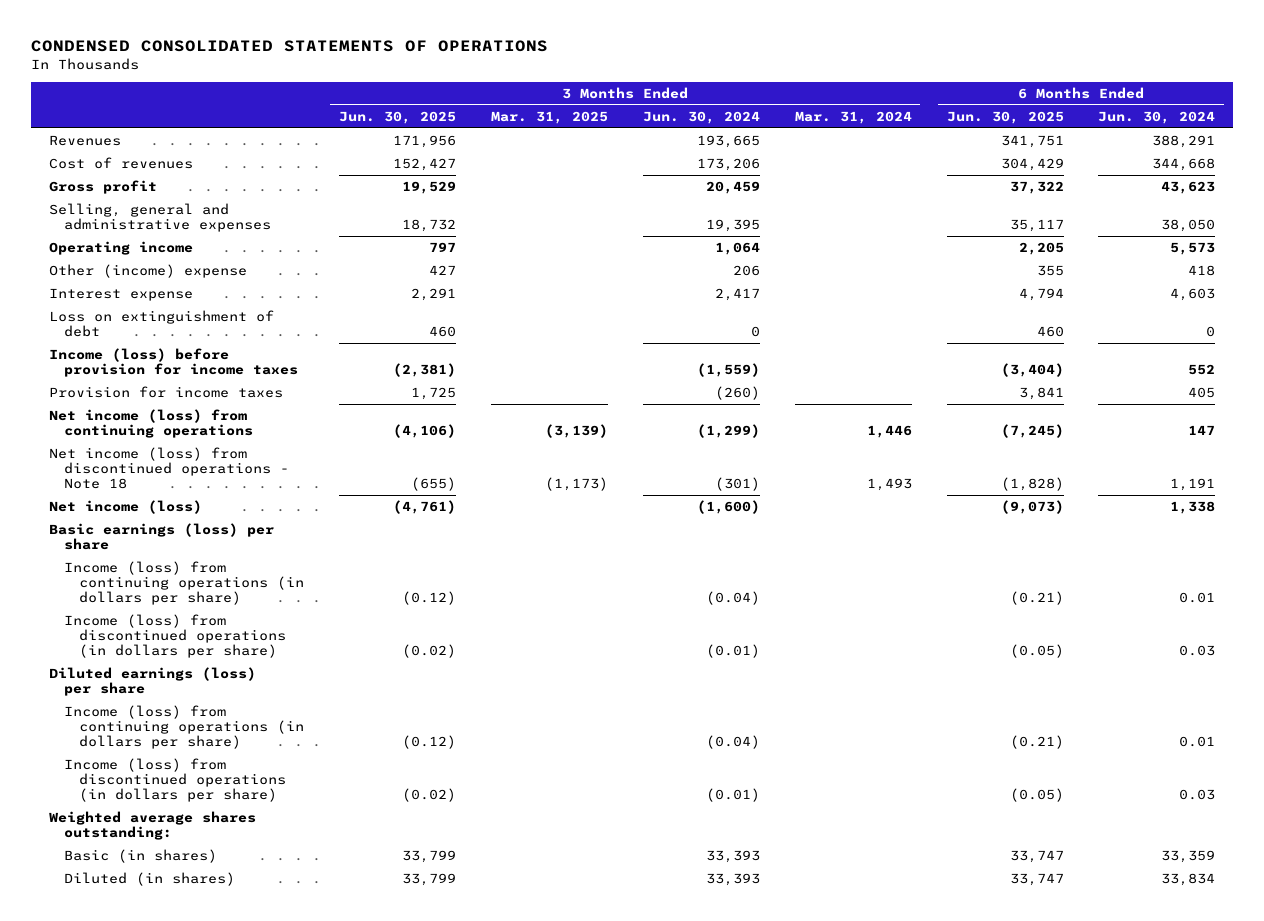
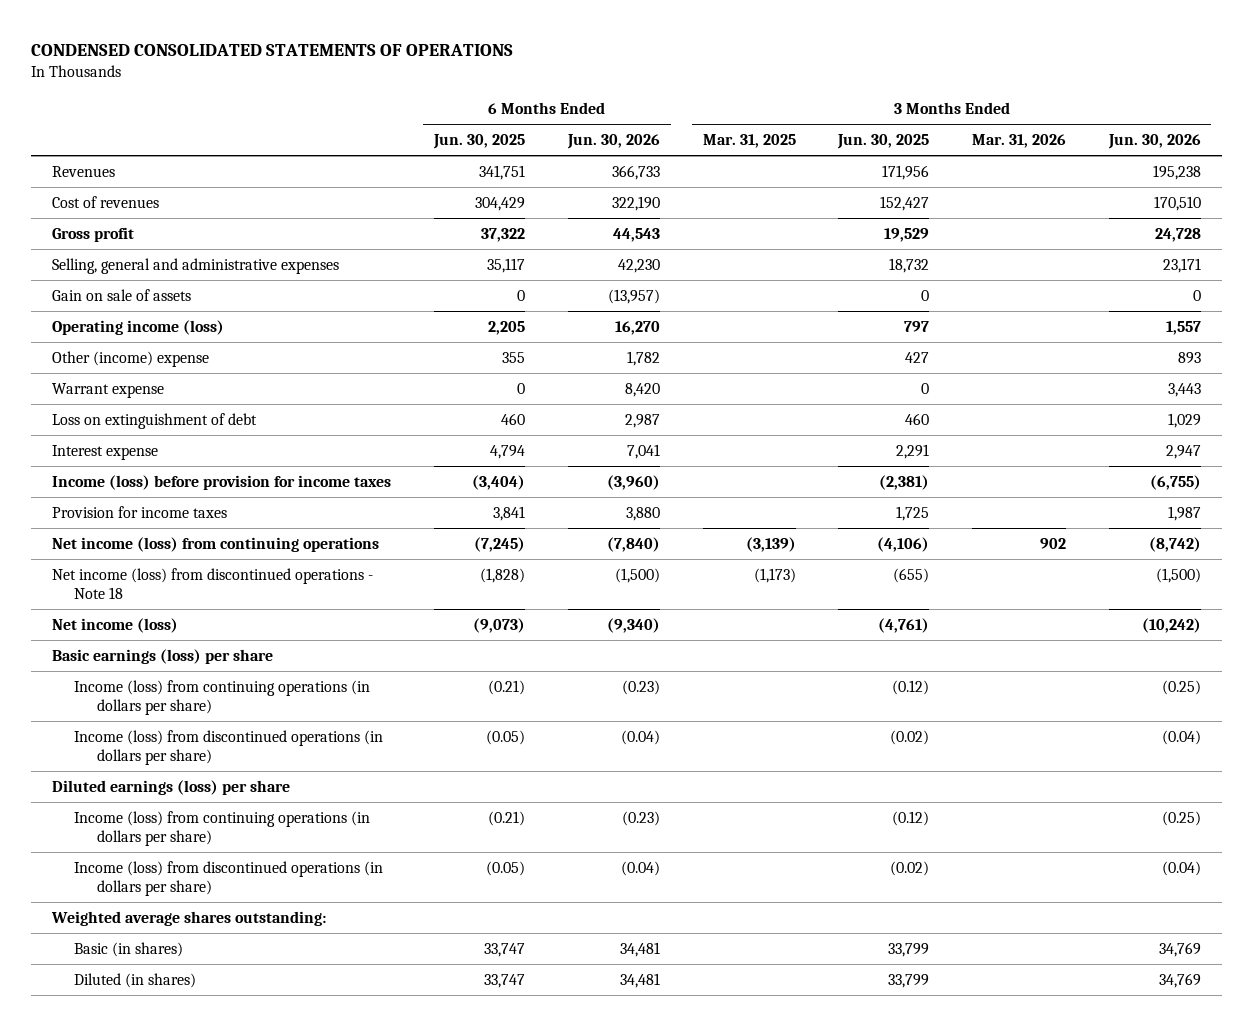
[642,110,760,124] Jun. 30, 2024 -> none
[794,110,912,124] Mar. 31, 2024 -> none
[1098,110,1216,124] Jun. 30, 2024 -> none
none -> [566,134,660,150] Jun. 30, 2026
none -> [971,134,1066,149] Mar. 31, 2026
none -> [1107,134,1201,150] Jun. 30, 2026
none -> [52,289,192,302] Gain on sale of assets
[48,241,193,256] Operating income -> [52,320,225,336] Operating income (loss)
none -> [52,383,165,399] Warrant expense
[48,288,193,302] Interest expense -> [52,445,159,461] Interest expense

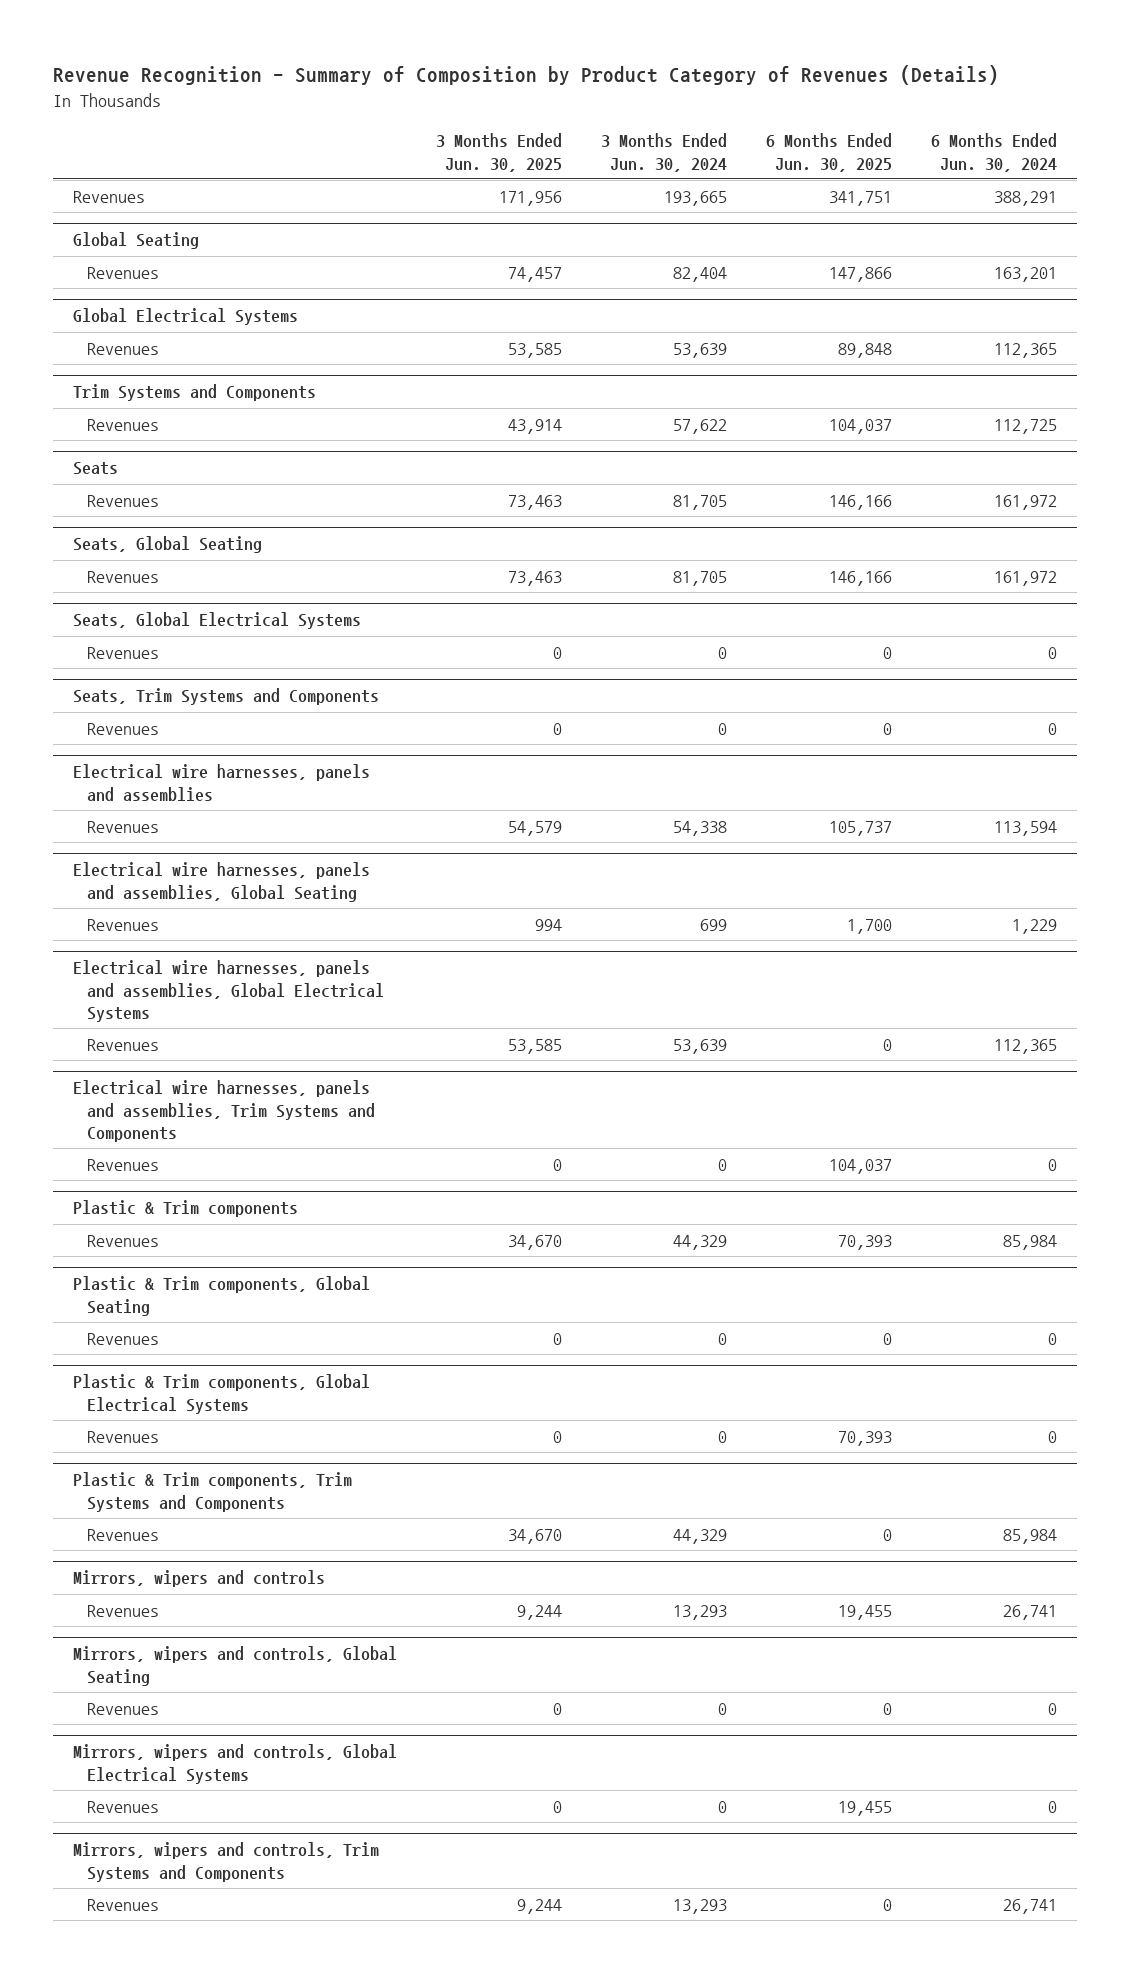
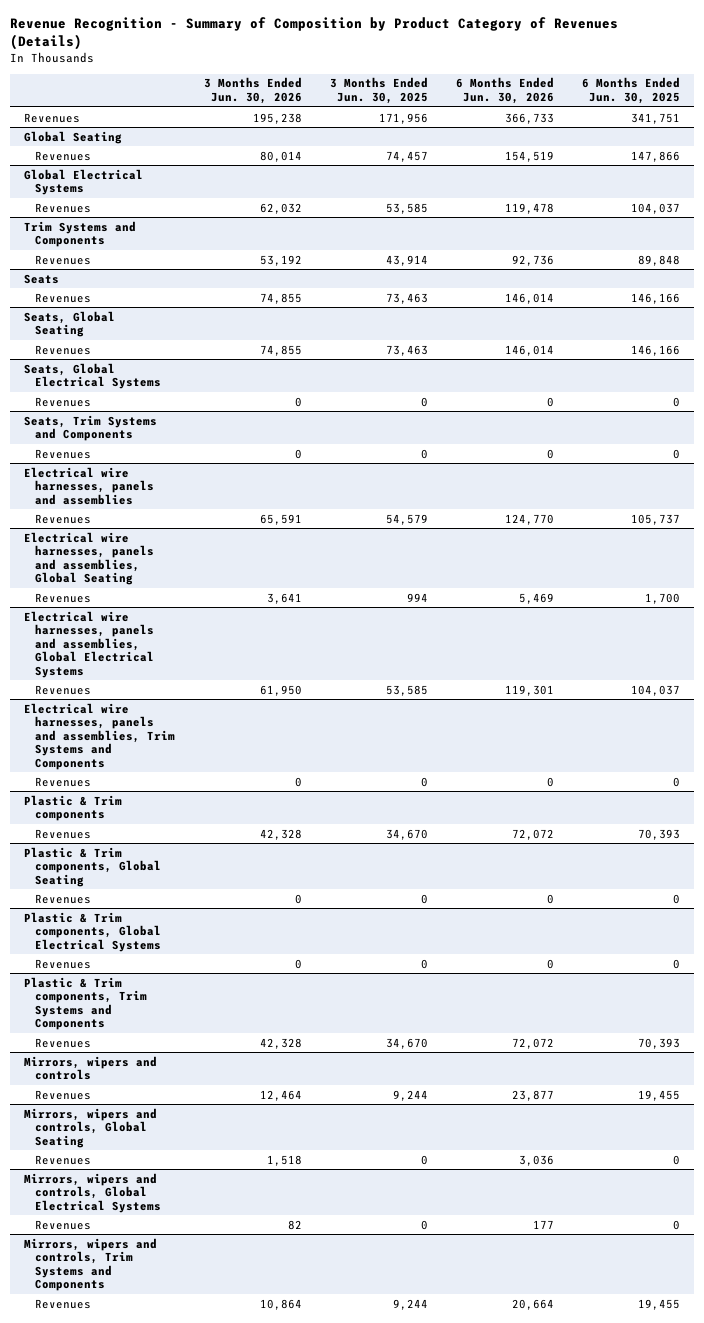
[600,133,727,172] 3 Months Ended Jun. 30, 2024 -> none
[931,133,1058,172] 6 Months Ended Jun. 30, 2024 -> none
none -> [203,77,302,105] 3 Months Ended Jun. 30, 2026
none -> [455,77,554,105] 6 Months Ended Jun. 30, 2026
[838,343,893,359] 89,848 -> [630,202,680,214] 104,037
[829,419,893,435] 104,037 -> [637,254,680,266] 89,848
[883,1039,893,1052] 0 -> [630,684,680,696] 104,037
[829,1159,893,1175] 104,037 -> [672,776,680,787] 0
[838,1431,893,1447] 70,393 -> [672,958,680,969] 0
[883,1529,893,1542] 0 -> [637,1037,680,1049] 70,393
[838,1801,893,1817] 19,455 -> [672,1219,680,1230] 0
[883,1899,893,1912] 0 -> [637,1298,680,1310] 19,455

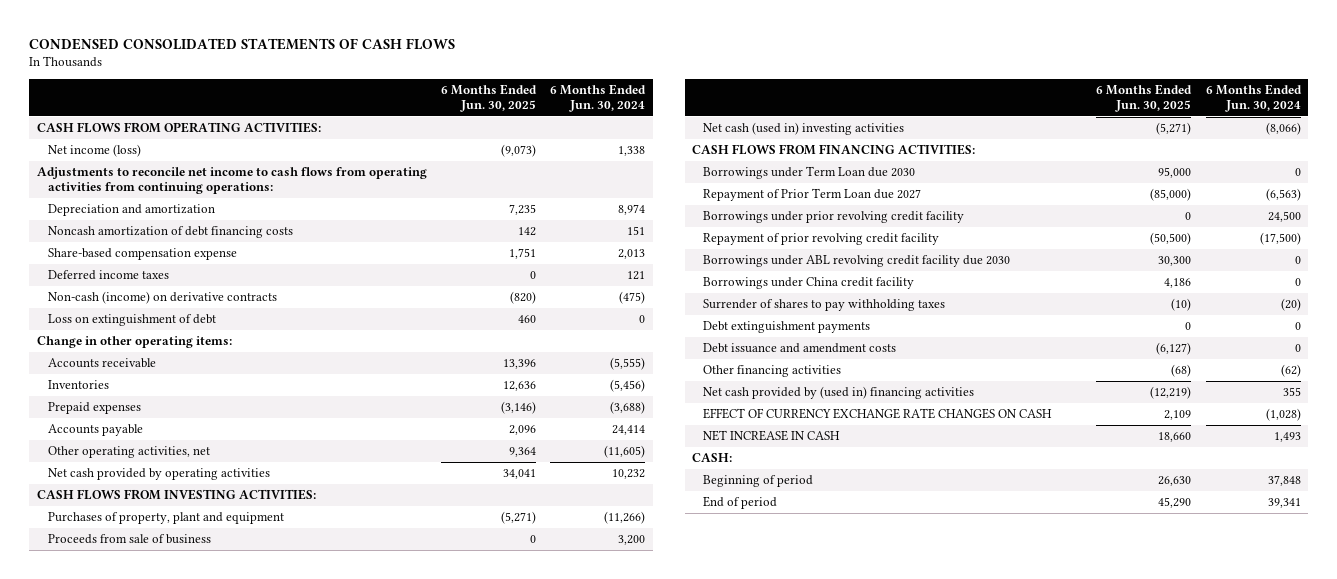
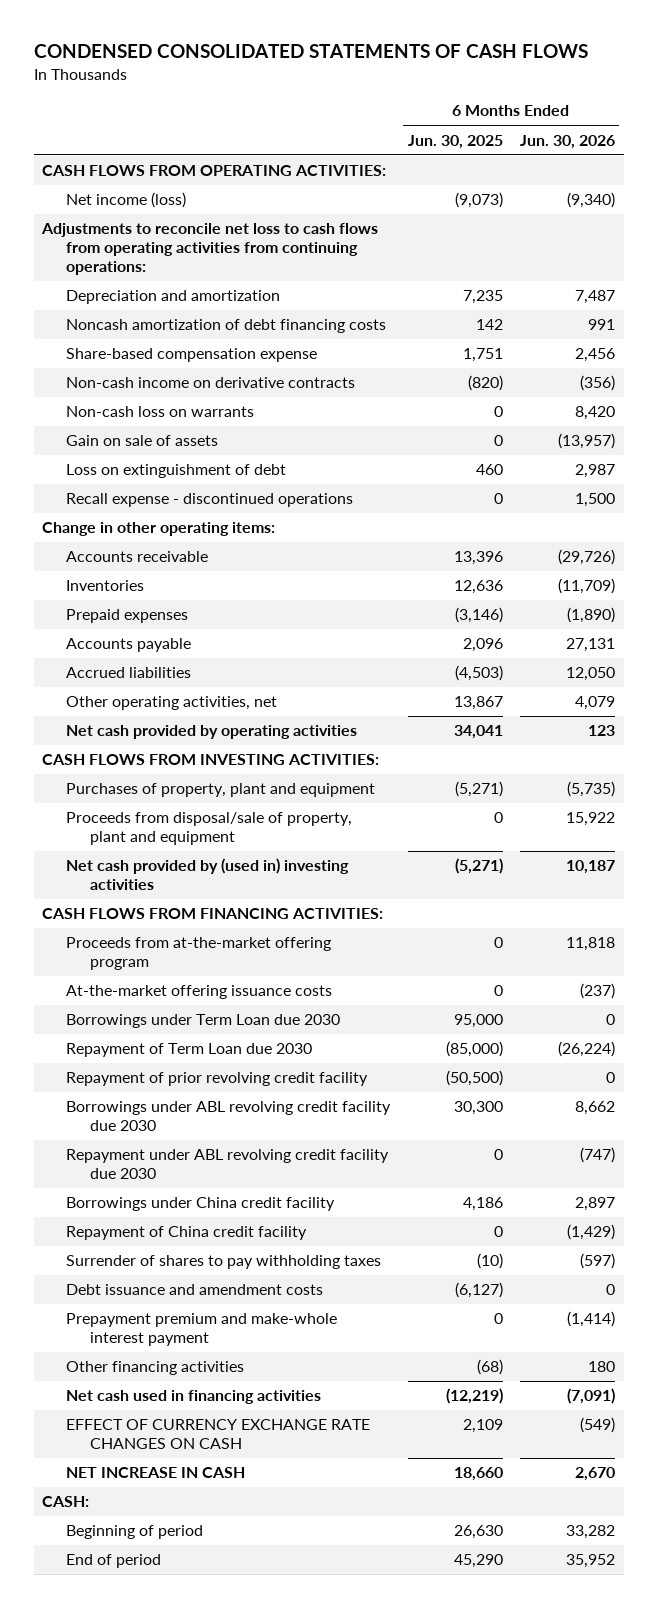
[550,84,647,113] 6 Months Ended Jun. 30, 2024 -> none
none -> [520,134,616,149] Jun. 30, 2026
[36,166,427,194] Adjustments to reconcile net income to cash flows from operating activities from continuing operations: -> [41,223,379,276] Adjustments to reconcile net loss to cash flows from operating activities from continuing operations:
[48,269,170,280] Deferred income taxes -> none
[48,290,278,304] Non-cash (income) on derivative contracts -> [66,377,356,389] Non-cash income on derivative contracts
none -> [66,406,255,418] Non-cash loss on warrants
none -> [66,435,219,447] Gain on sale of assets
none -> [66,493,354,508] Recall expense - discontinued operations
none -> [66,667,192,679] Accrued liabilities
[508,446,536,457] 9,364 -> [453,696,503,711] 13,867
[48,533,212,544] Proceeds from sale of business -> none
none -> [66,812,353,846] Proceeds from disposal/sale of property, plant and equipment
[703,121,905,135] Net cash (used in) investing activities -> [66,858,350,891] Net cash provided by (used in) investing activities
none -> [66,937,332,971] Proceeds from at-the-market offering program
none -> [66,985,333,1000] At-the-market offering issuance costs
[703,210,965,223] Borrowings under prior revolving credit facility -> none
[703,187,922,201] Repayment of Prior Term Loan due 2027 -> [66,1043,313,1058] Repayment of Term Loan due 2030
none -> [66,1149,390,1180] Repayment under ABL revolving credit facility due 2030
none -> [66,1226,308,1241] Repayment of China credit facility
[703,320,871,333] Debt extinguishment payments -> none
none -> [66,1313,338,1347] Prepayment premium and make-whole interest payment
[703,385,975,399] Net cash provided by (used in) financing activities -> [66,1390,322,1405] Net cash used in financing activities

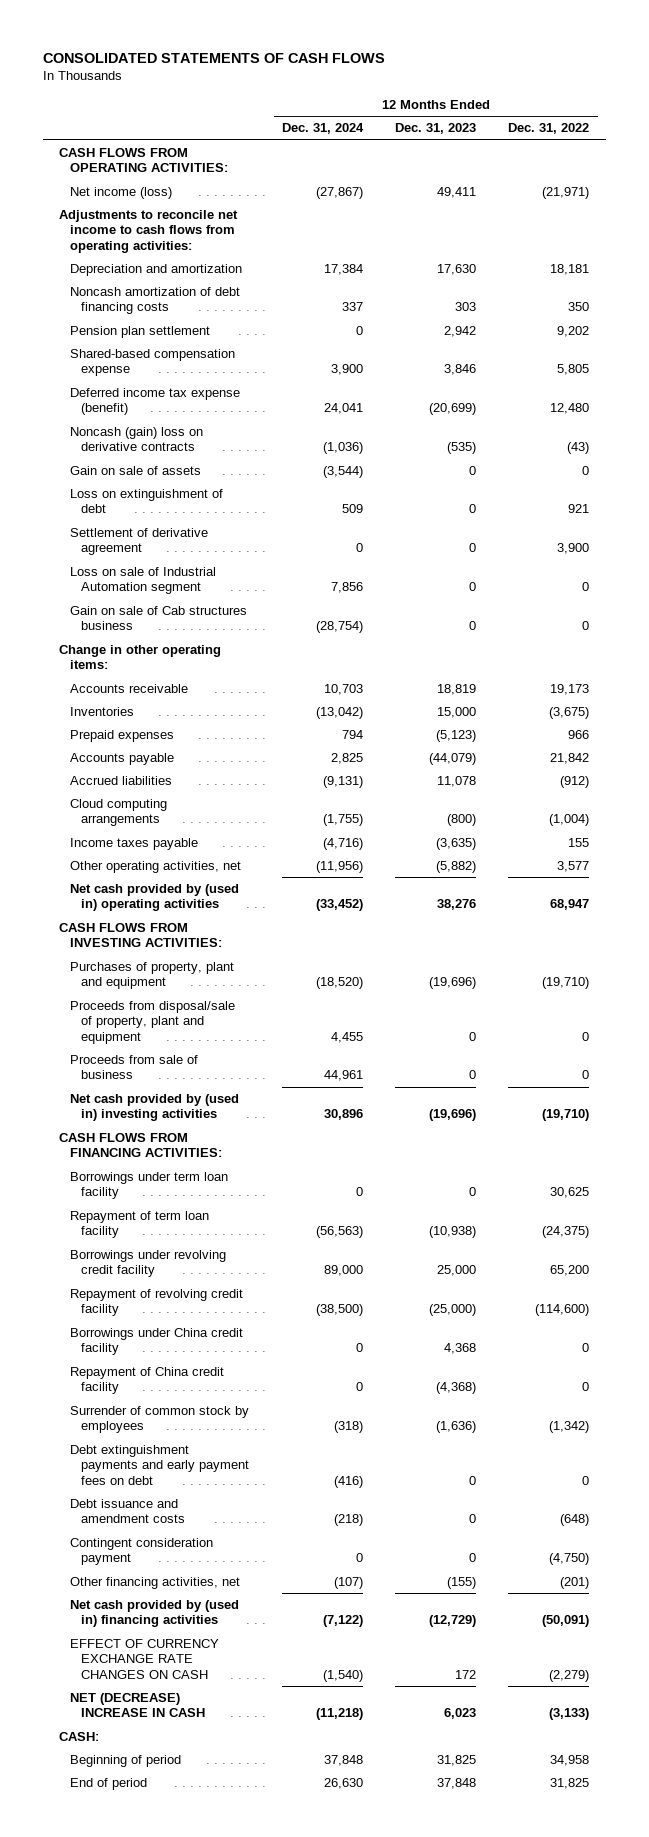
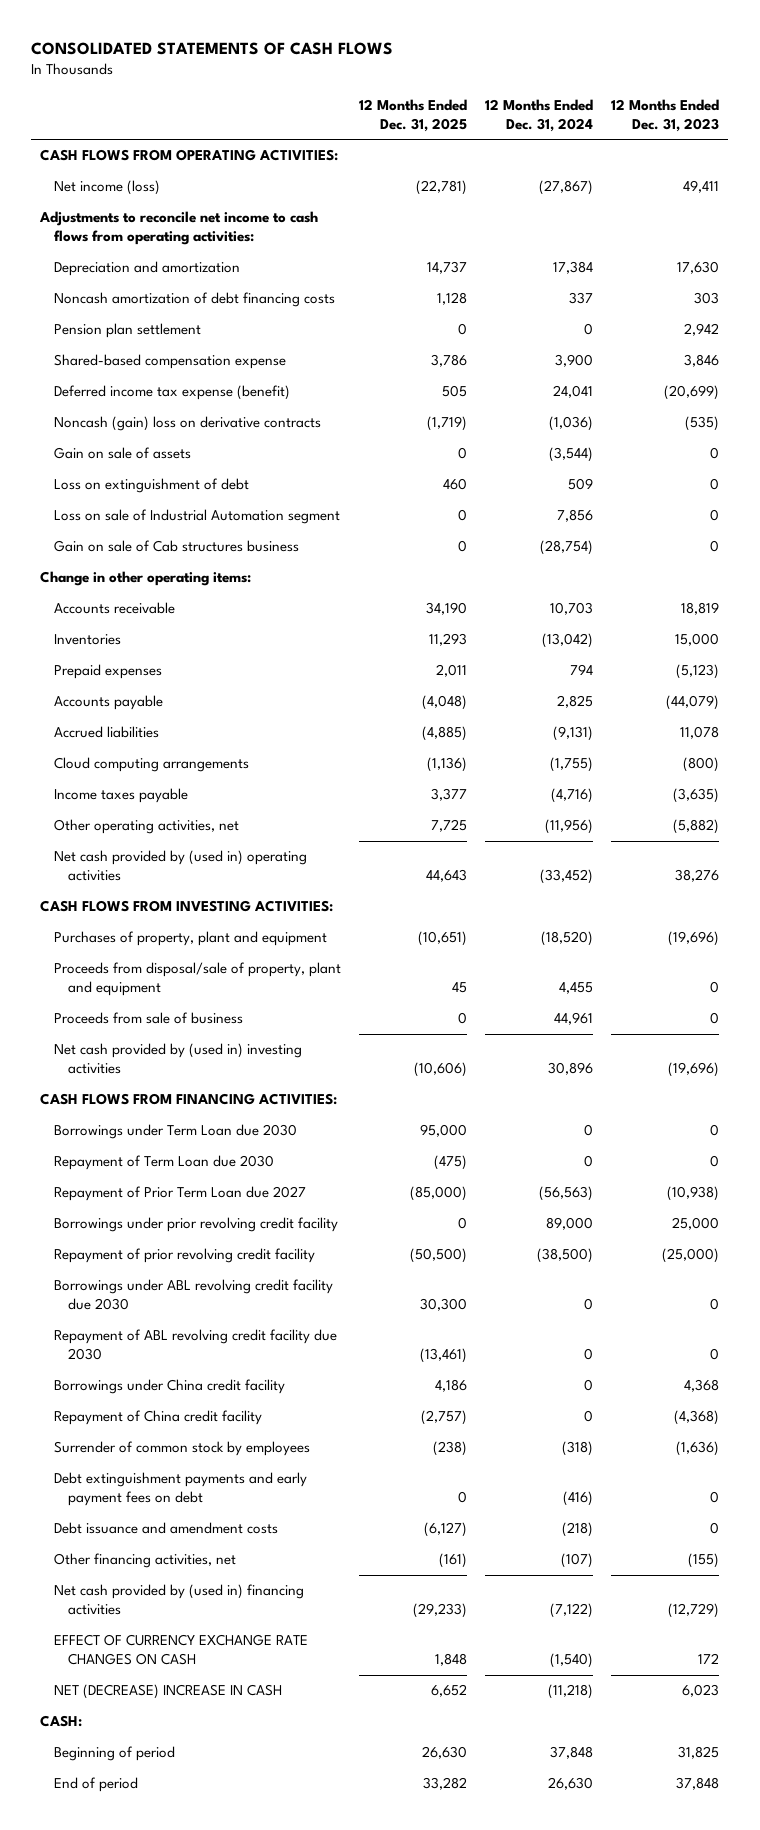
[508,123,590,135] Dec. 31, 2022 -> none
none -> [359,98,468,132] 12 Months Ended Dec. 31, 2025
[70,528,209,556] Settlement of derivative agreement -> none
[70,1172,229,1200] Borrowings under term loan facility -> [54,1124,298,1140] Borrowings under Term Loan due 2030
none -> [54,1155,275,1171] Repayment of Term Loan due 2030
[70,1211,210,1239] Repayment of term loan facility -> [54,1186,307,1202] Repayment of Prior Term Loan due 2027
[70,1250,227,1278] Borrowings under revolving credit facility -> [54,1217,339,1233] Borrowings under prior revolving credit facility
[70,1289,244,1317] Repayment of revolving credit facility -> [54,1248,316,1264] Repayment of prior revolving credit facility
none -> [54,1279,334,1311] Borrowings under ABL revolving credit facility due 2030
none -> [54,1329,338,1361] Repayment of ABL revolving credit facility due 2030
[70,1538,214,1566] Contingent consideration payment -> none

